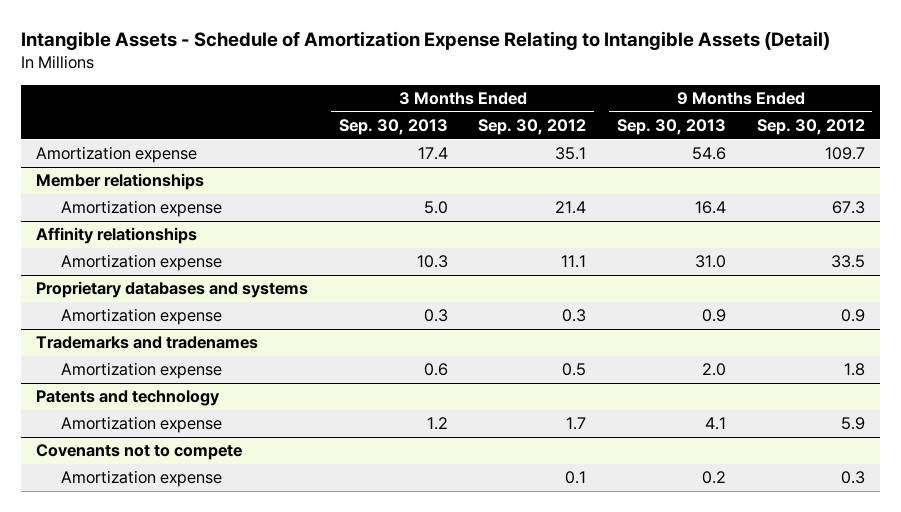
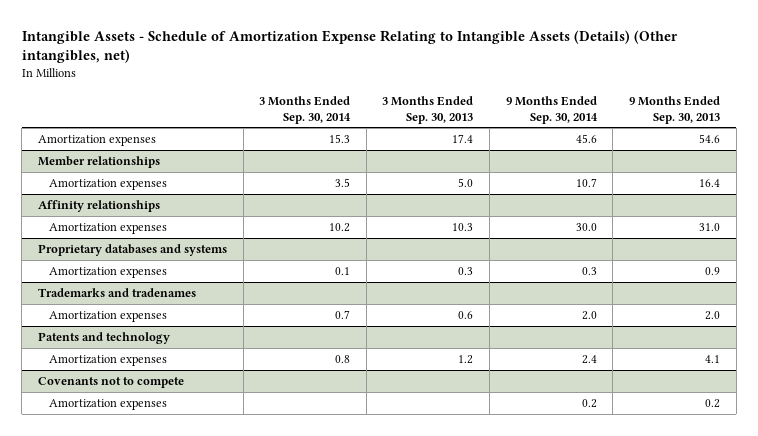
[20,31,830,51] Intangible Assets - Schedule of Amortization Expense Relating to Intangible Assets (Detail) -> [21,30,678,64] Intangible Assets - Schedule of Amortization Expense Relating to Intangible Assets (Details) (Other intangibles, net)
[478,119,587,136] Sep. 30, 2012 -> none
[756,119,865,136] Sep. 30, 2012 -> none
none -> [259,95,352,124] 3 Months Ended Sep. 30, 2014
none -> [505,95,598,124] 9 Months Ended Sep. 30, 2014
[36,146,198,164] Amortization expense -> [37,134,156,146] Amortization expenses
[61,200,223,218] Amortization expense -> [48,178,167,190] Amortization expenses
[61,254,223,272] Amortization expense -> [48,222,167,234] Amortization expenses
[61,308,223,326] Amortization expense -> [48,266,167,278] Amortization expenses
[61,362,223,380] Amortization expense -> [48,310,167,322] Amortization expenses
[61,416,223,434] Amortization expense -> [48,354,167,366] Amortization expenses
[61,470,223,488] Amortization expense -> [48,398,167,410] Amortization expenses

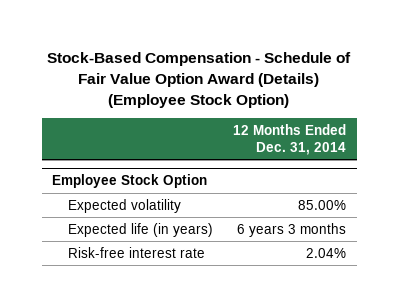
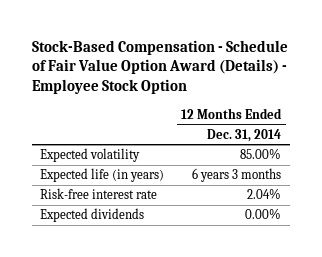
[47,51,352,108] Stock-Based Compensation - Schedule of Fair Value Option Award (Details) (Employee Stock Option) -> [31,39,288,95] Stock-Based Compensation - Schedule of Fair Value Option Award (Details) - Employee Stock Option
[51,174,207,189] Employee Stock Option -> none
none -> [40,208,145,223] Expected dividends

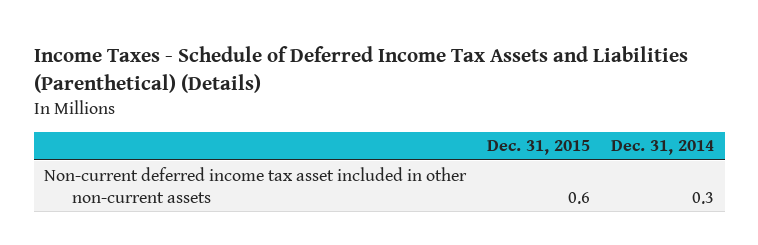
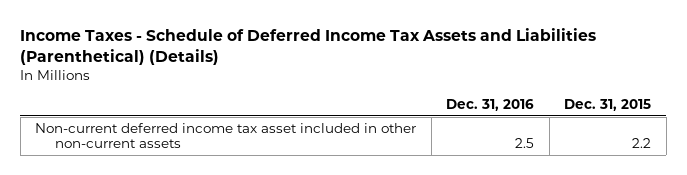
[611,140,715,156] Dec. 31, 2014 -> none
none -> [446,99,535,112] Dec. 31, 2016
[568,192,591,205] 0.6 -> [632,138,652,149] 2.2

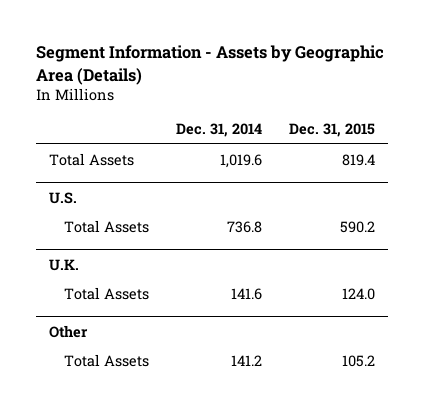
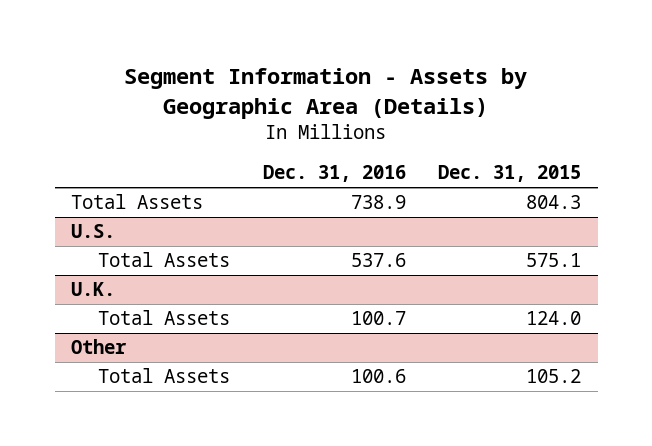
[175,123,262,138] Dec. 31, 2014 -> none
none -> [262,165,406,183] Dec. 31, 2016
[341,153,375,166] 819.4 -> [526,195,582,210] 804.3
[339,220,375,233] 590.2 -> [526,253,582,268] 575.1

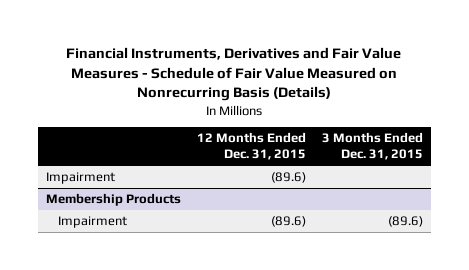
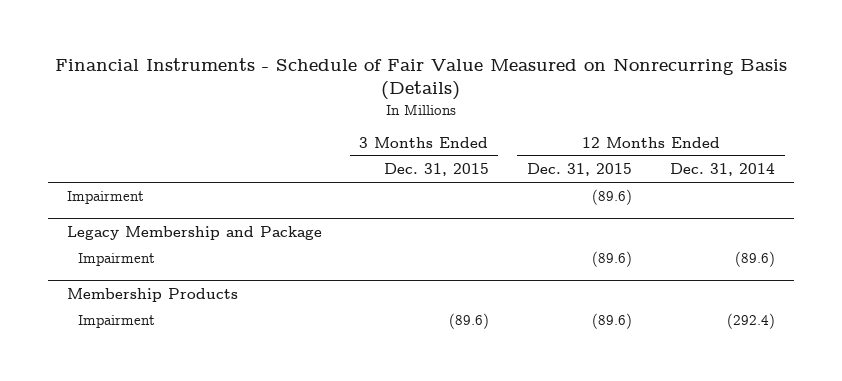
[66,46,402,102] Financial Instruments, Derivatives and Fair Value Measures - Schedule of Fair Value Measured on Nonrecurring Basis (Details) -> [54,57,787,101] Financial Instruments - Schedule of Fair Value Measured on Nonrecurring Basis (Details)
none -> [669,163,775,177] Dec. 31, 2014
none -> [66,225,322,240] Legacy Membership and Package
none -> [78,253,156,267] Impairment

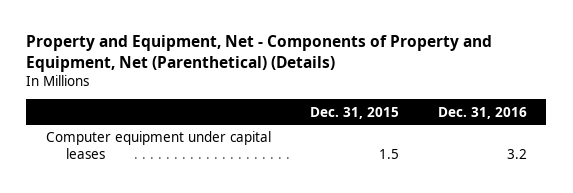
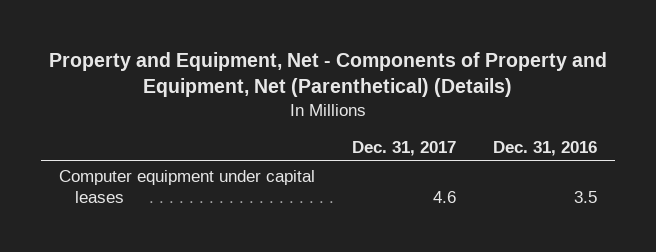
[309,106,399,119] Dec. 31, 2015 -> none
none -> [351,140,456,156] Dec. 31, 2017
[506,149,527,160] 3.2 -> [573,191,597,204] 3.5

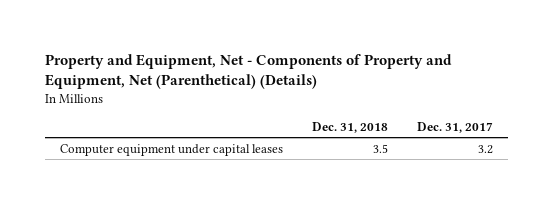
[492,140,597,156] Dec. 31, 2016 -> none
none -> [311,121,388,133] Dec. 31, 2018
[432,191,456,204] 4.6 -> [477,144,493,154] 3.2

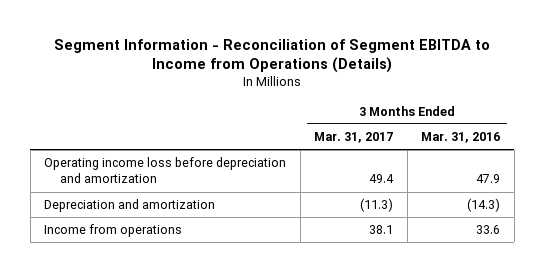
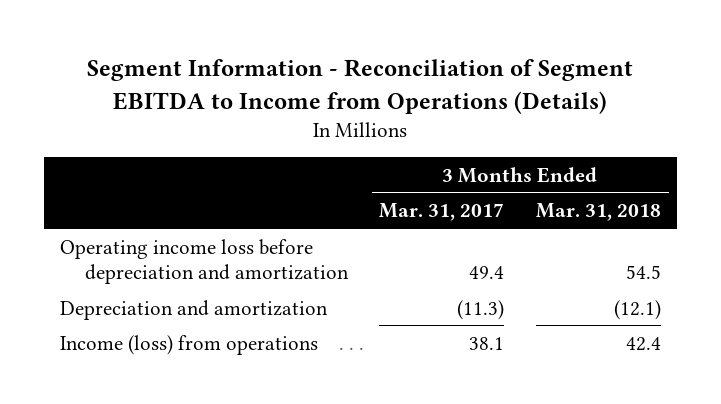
[421,131,501,143] Mar. 31, 2016 -> none
none -> [535,203,661,222] Mar. 31, 2018
[44,224,183,238] Income from operations -> [59,334,318,355] Income (loss) from operations

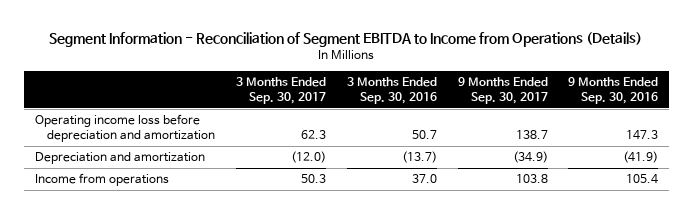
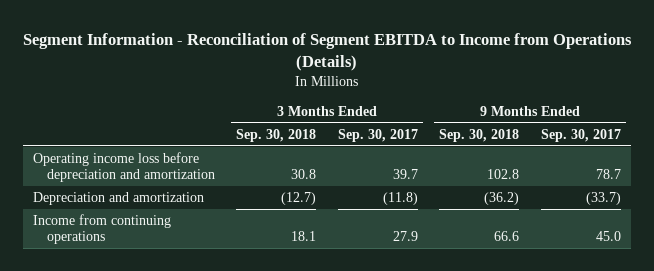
[346,77,437,105] 3 Months Ended Sep. 30, 2016 -> none
[568,77,659,105] 9 Months Ended Sep. 30, 2016 -> none
none -> [236,128,317,142] Sep. 30, 2018
none -> [439,128,520,142] Sep. 30, 2018
[301,130,327,140] 62.3 -> [392,169,418,180] 39.7
[515,130,548,140] 138.7 -> [595,169,621,180] 78.7
[291,151,327,164] (12.0) -> [382,191,418,205] (11.8)
[512,151,548,164] (34.9) -> [585,191,621,205] (33.7)
[34,173,169,187] Income from operations -> [33,213,172,245] Income from continuing operations
[301,174,327,184] 50.3 -> [392,231,418,242] 27.9
[515,174,548,184] 103.8 -> [595,231,621,242] 45.0

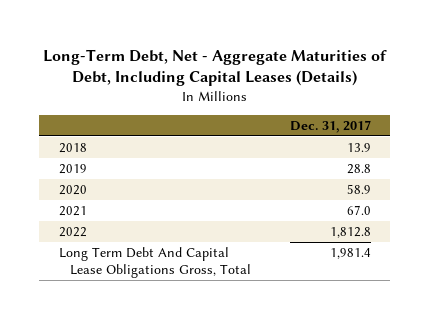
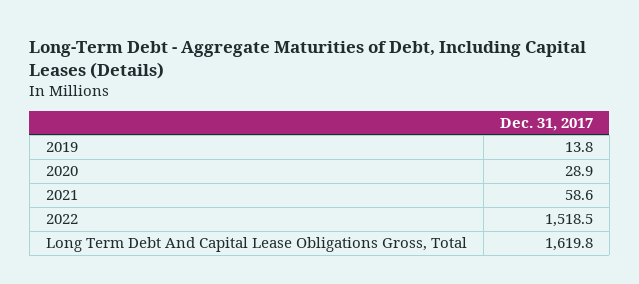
[42,48,387,87] Long-Term Debt, Net - Aggregate Maturities of Debt, Including Capital Leases (Details) -> [29,40,587,79] Long-Term Debt - Aggregate Maturities of Debt, Including Capital Leases (Details)
[58,142,87,153] 2018 -> none
[346,163,371,174] 28.8 -> [564,142,593,153] 13.8
[346,183,371,194] 58.9 -> [564,166,593,177] 28.9
[346,204,371,215] 67.0 -> [564,190,593,201] 58.6
[329,226,371,238] 1,812.8 -> [544,214,593,228] 1,518.5
[329,247,371,259] 1,981.4 -> [544,238,593,252] 1,619.8

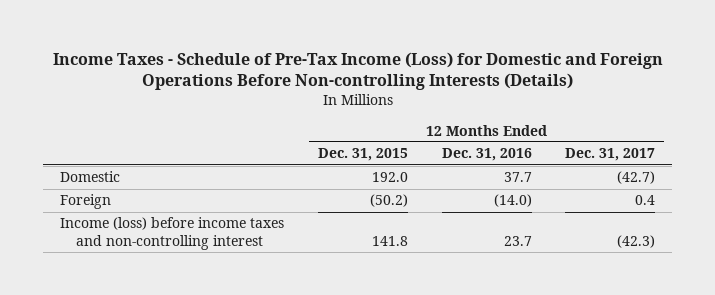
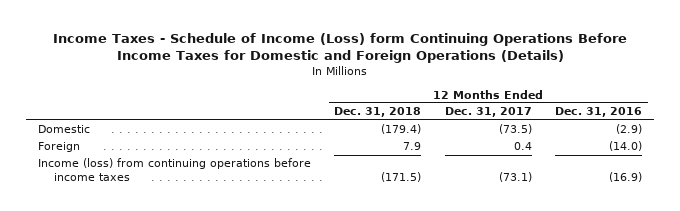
[52,51,663,91] Income Taxes - Schedule of Pre-Tax Income (Loss) for Domestic and Foreign Operations Before Non-controlling Interests (Details) -> [53,33,628,64] Income Taxes - Schedule of Income (Loss) form Continuing Operations Before Income Taxes for Domestic and Foreign Operations (Details)
[317,148,408,162] Dec. 31, 2015 -> none
none -> [334,107,422,118] Dec. 31, 2018
[503,172,532,183] 37.7 -> [616,124,643,135] (2.9)
[617,171,656,185] (42.7) -> [498,124,532,135] (73.5)
[59,217,284,250] Income (loss) before income taxes and non-controlling interest -> [38,158,312,181] Income (loss) from continuing operations before income taxes
[503,235,532,246] 23.7 -> [609,171,643,182] (16.9)
[617,234,656,248] (42.3) -> [498,171,532,182] (73.1)

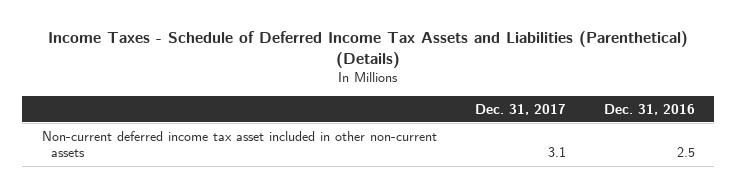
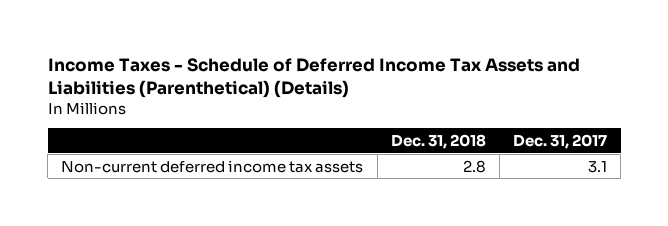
[604,103,696,115] Dec. 31, 2016 -> none
none -> [390,133,486,149] Dec. 31, 2018
[41,130,437,158] Non-current deferred income tax asset included in other non-current assets -> [61,159,364,173] Non-current deferred income tax assets

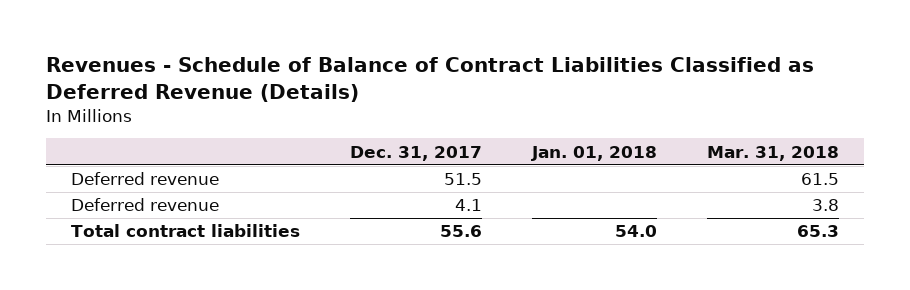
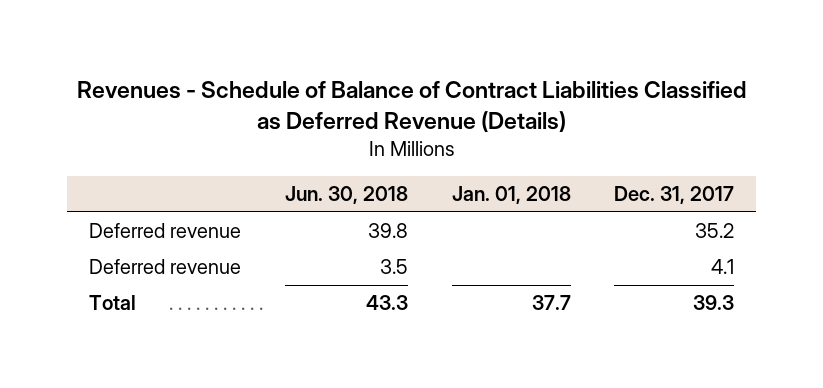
[706,145,839,161] Mar. 31, 2018 -> none
none -> [284,186,408,205] Jun. 30, 2018
[443,173,482,186] 51.5 -> [695,223,735,239] 35.2
[71,224,301,238] Total contract liabilities -> [89,295,137,311] Total
[439,225,482,238] 55.6 -> [693,295,735,311] 39.3
[614,225,657,238] 54.0 -> [531,295,571,311] 37.7

